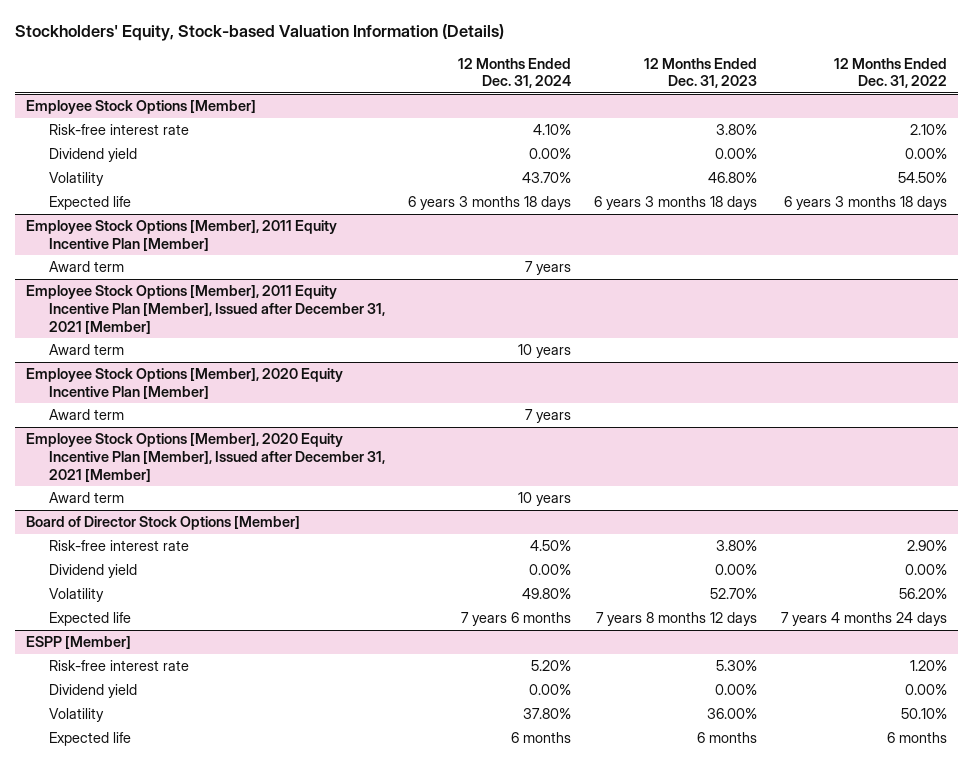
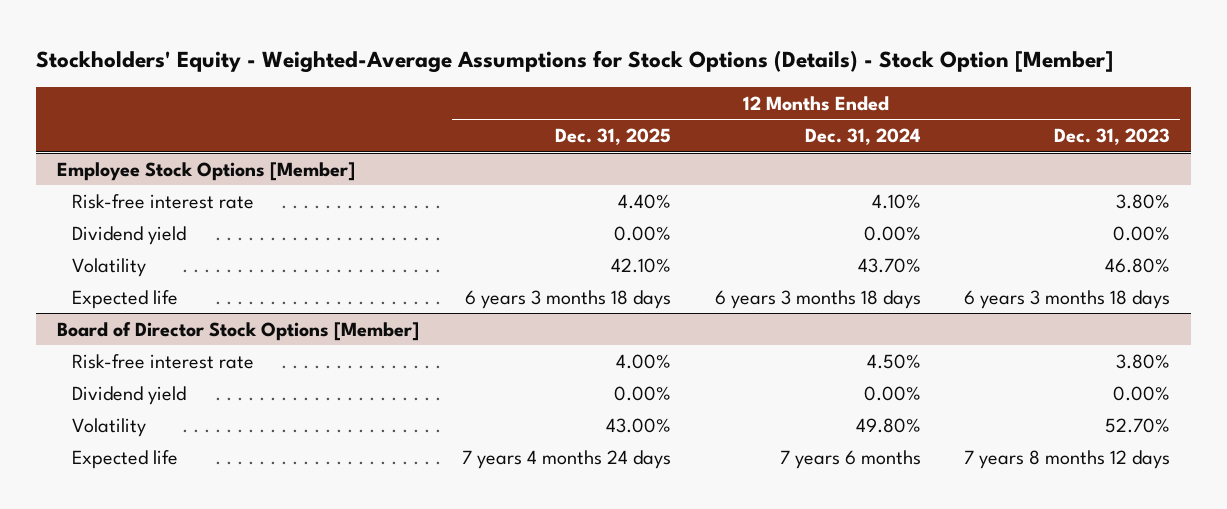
[14,24,504,42] Stockholders' Equity, Stock-based Valuation Information (Details) -> [35,49,1113,73] Stockholders' Equity - Weighted-Average Assumptions for Stock Options (Details) - Stock Option [Member]
[833,57,947,89] 12 Months Ended Dec. 31, 2022 -> none
none -> [555,128,672,146] Dec. 31, 2025
[26,220,338,251] Employee Stock Options [Member], 2011 Equity Incentive Plan [Member] -> none
[48,261,124,273] Award term -> none
[26,285,385,334] Employee Stock Options [Member], 2011 Equity Incentive Plan [Member], Issued after December 31, 2021 [Member] -> none
[48,344,124,356] Award term -> none
[26,368,344,399] Employee Stock Options [Member], 2020 Equity Incentive Plan [Member] -> none
[48,409,124,421] Award term -> none
[26,433,385,482] Employee Stock Options [Member], 2020 Equity Incentive Plan [Member], Issued after December 31, 2021 [Member] -> none
[48,492,124,504] Award term -> none
[26,636,132,650] ESPP [Member] -> none
[48,660,189,672] Risk-free interest rate -> none
[48,684,137,699] Dividend yield -> none
[48,708,104,723] Volatility -> none
[48,732,131,747] Expected life -> none

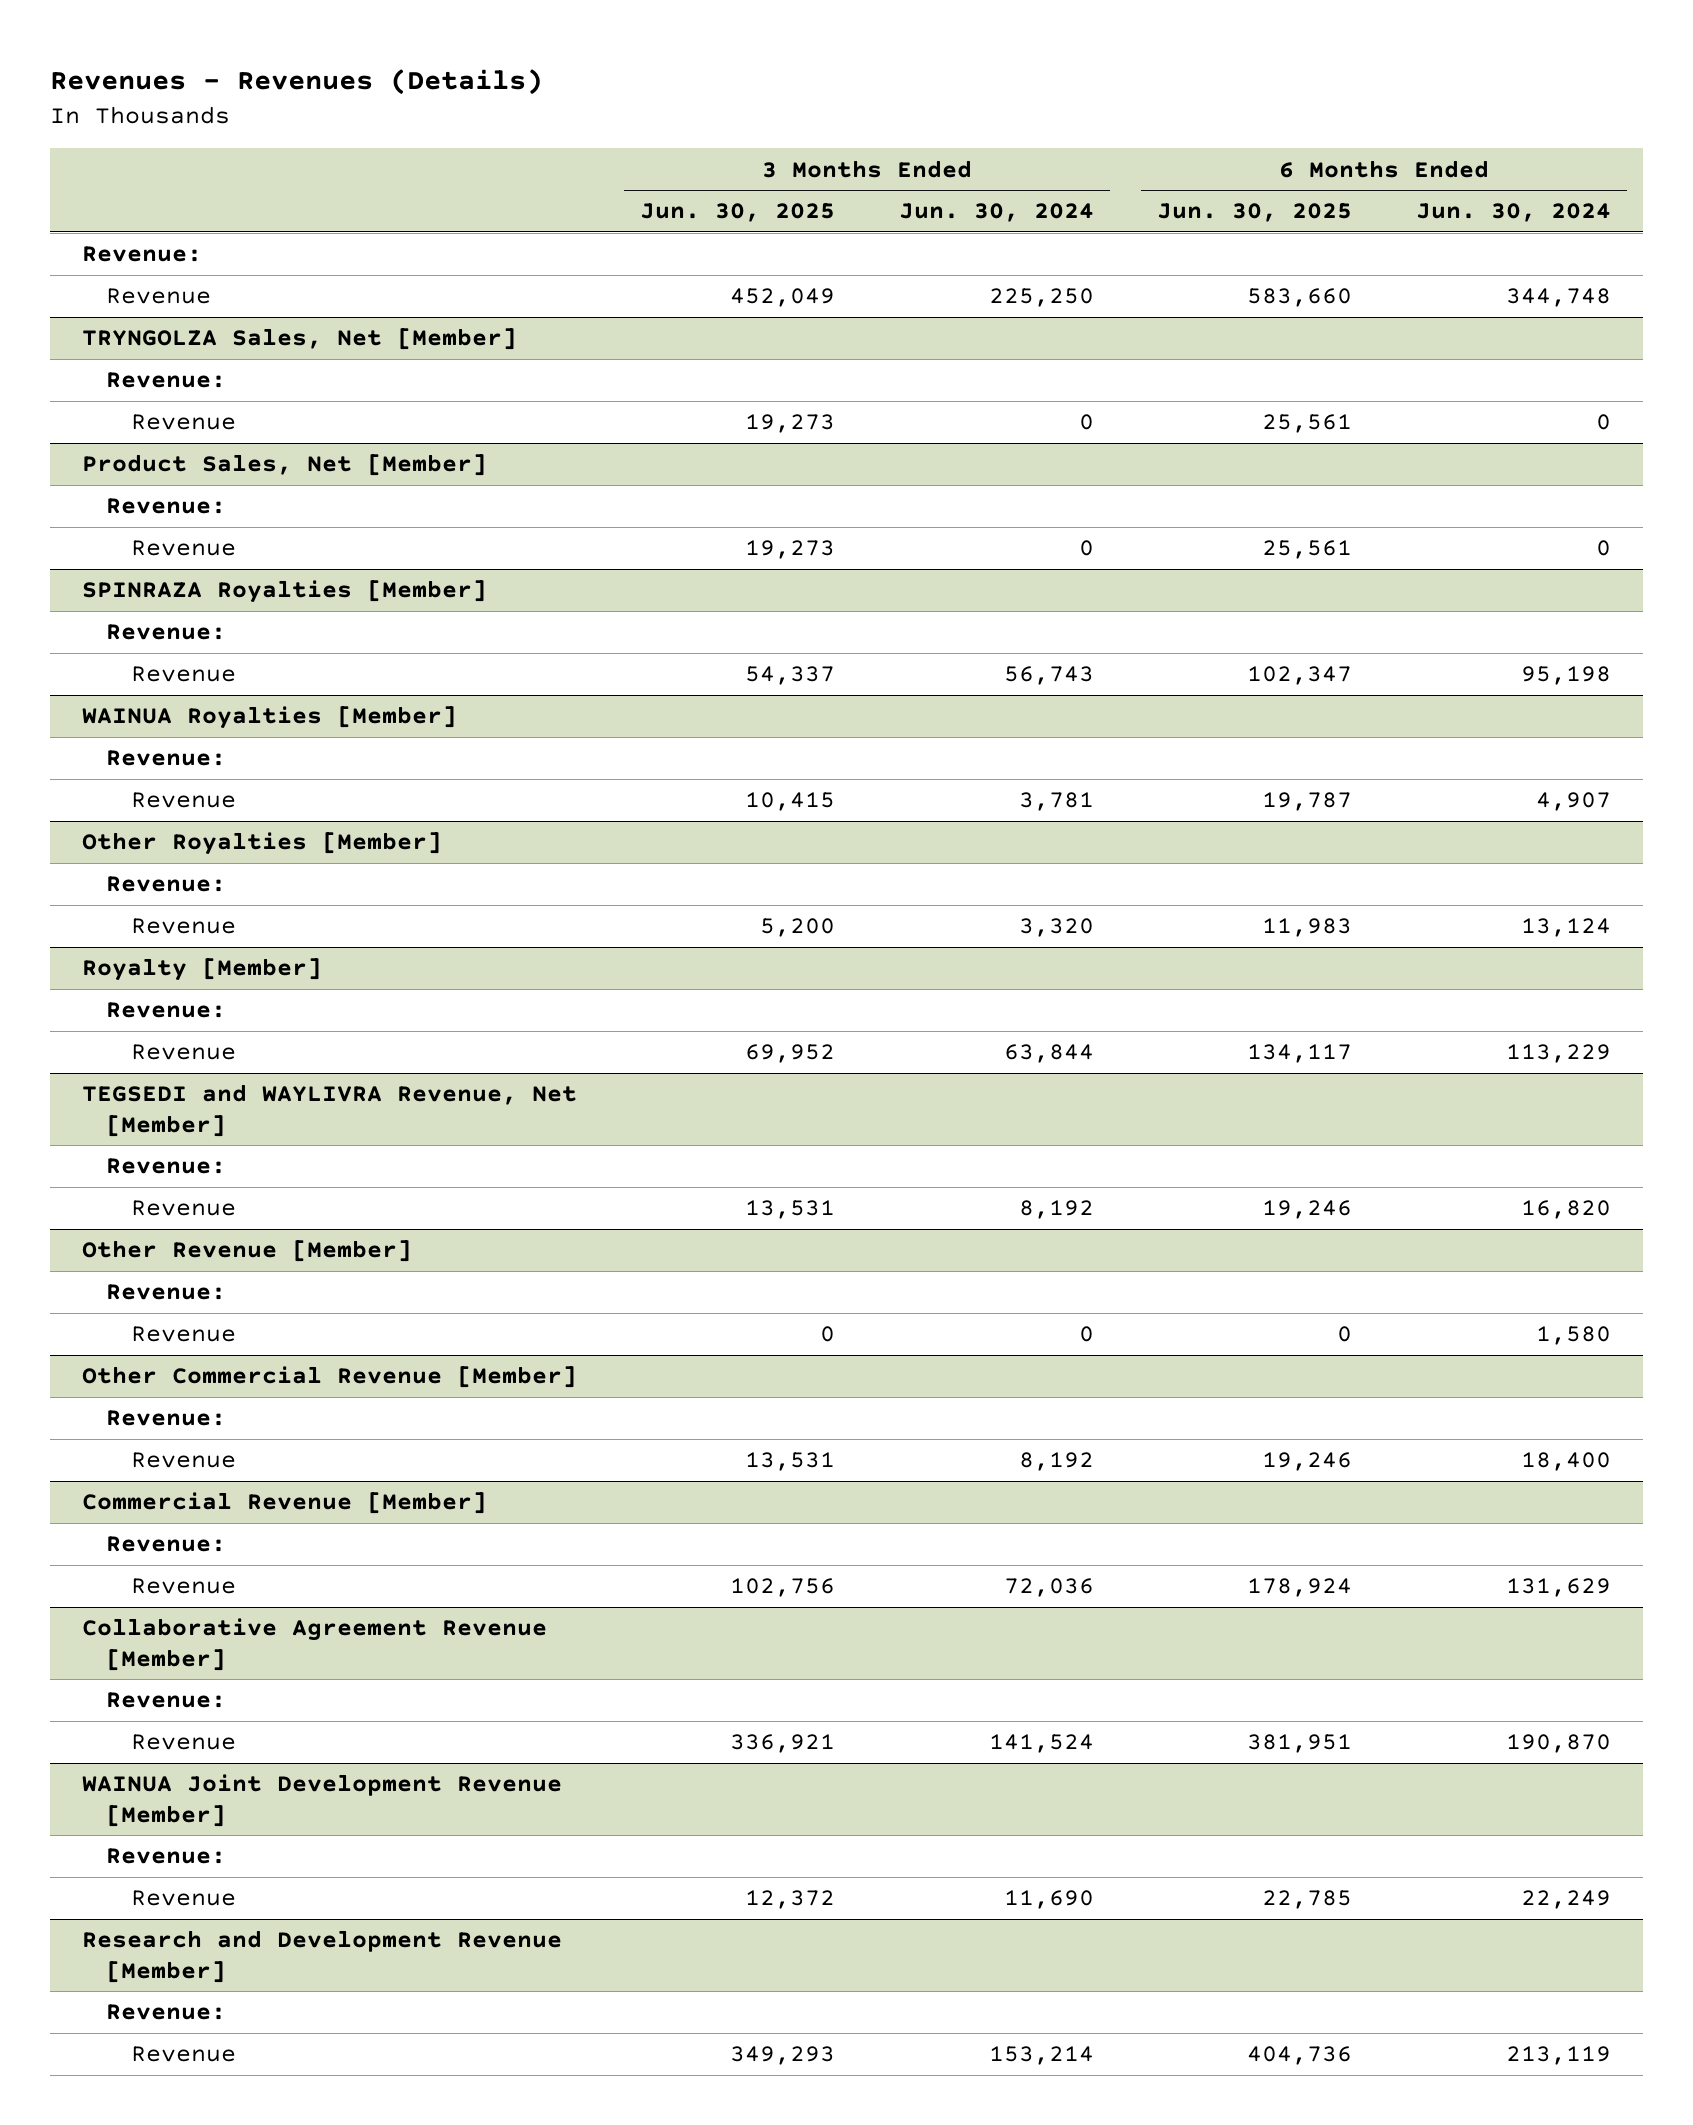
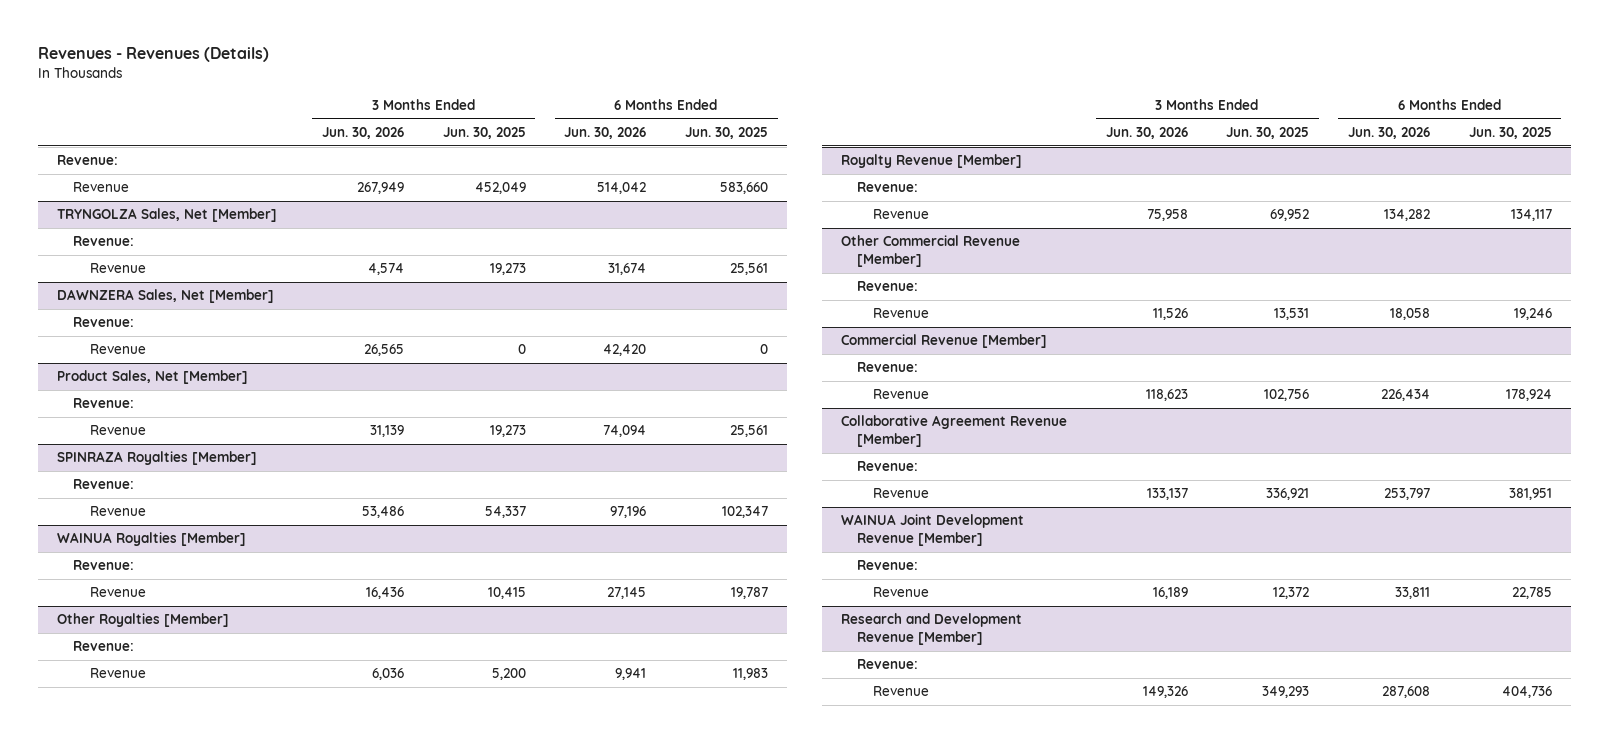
[898,203,1094,223] Jun. 30, 2024 -> none
[1415,203,1611,223] Jun. 30, 2024 -> none
none -> [321,126,404,139] Jun. 30, 2026
none -> [564,126,647,139] Jun. 30, 2026
none -> [57,289,275,304] DAWNZERA Sales, Net [Member]
none -> [73,317,135,328] Revenue:
none -> [89,344,146,355] Revenue
[81,958,322,982] Royalty [Member] -> [840,154,1022,169] Royalty Revenue [Member]
[81,1084,577,1137] TEGSEDI and WAYLIVRA Revenue, Net [Member] -> none
[106,1158,227,1175] Revenue: -> none
[131,1200,237,1217] Revenue -> none
[81,1240,412,1263] Other Revenue [Member] -> none
[106,1284,227,1301] Revenue: -> none
[131,1326,237,1343] Revenue -> none

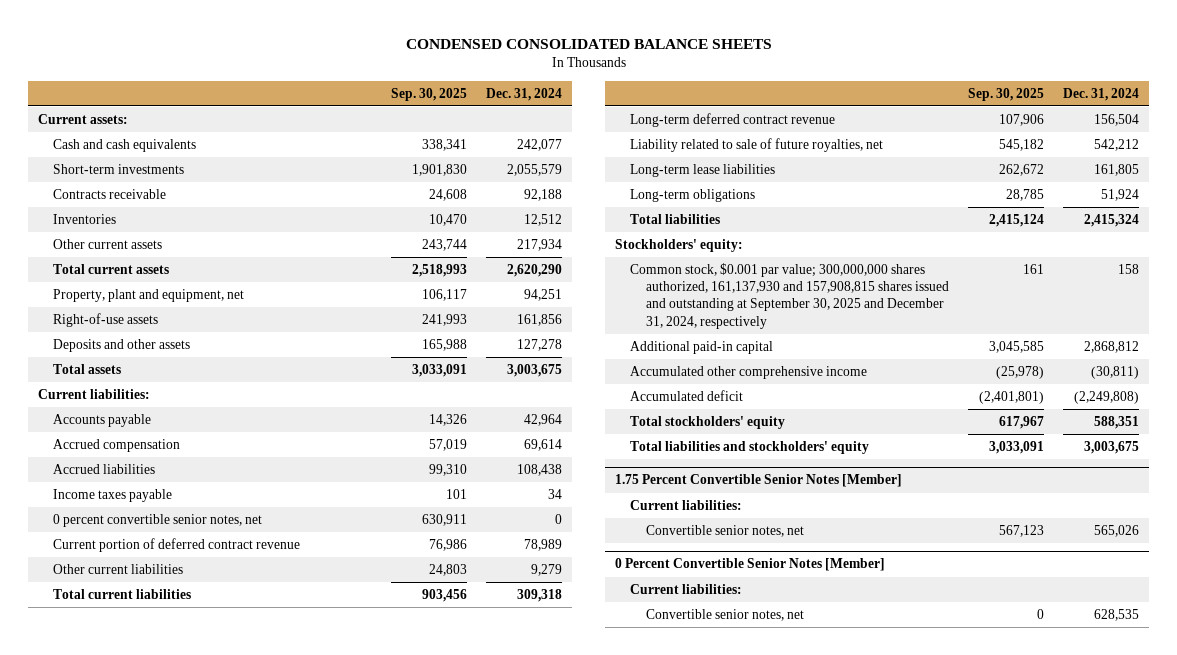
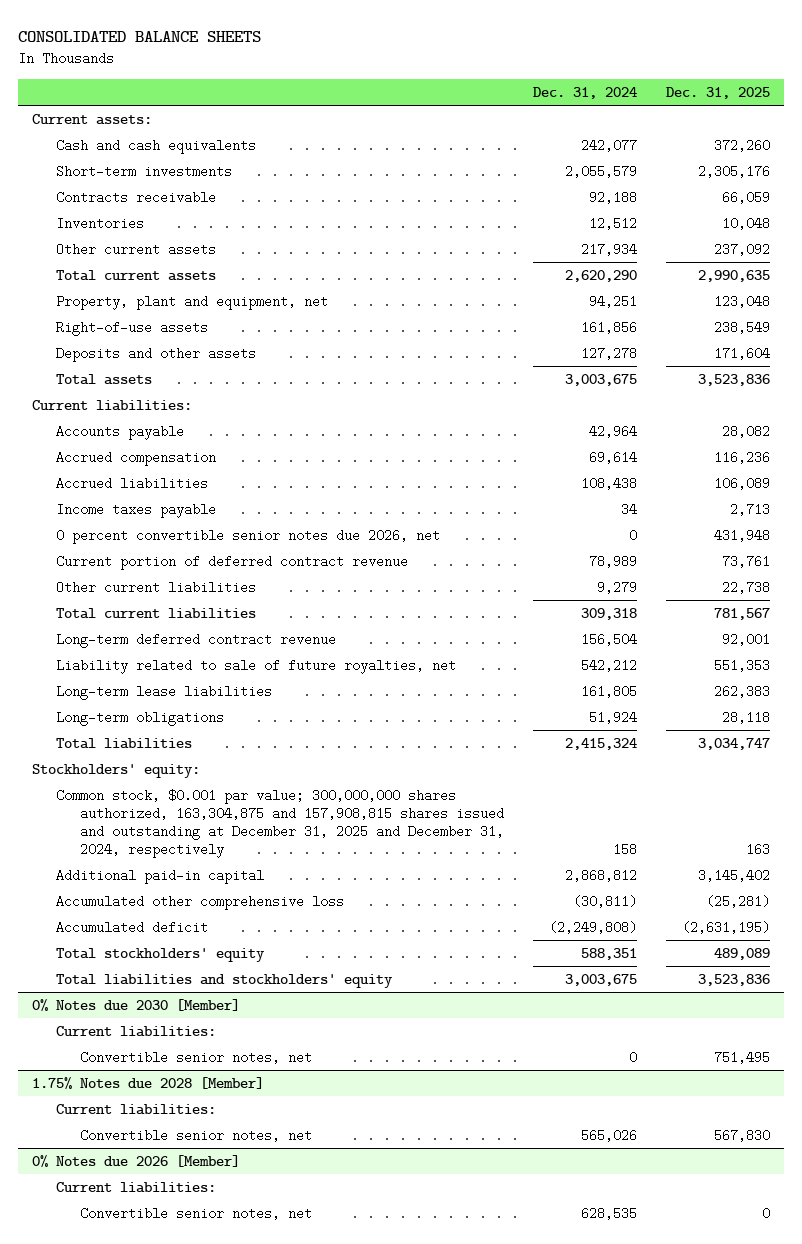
[405,39,772,50] CONDENSED CONSOLIDATED BALANCE SHEETS -> [17,31,261,43] CONSOLIDATED BALANCE SHEETS
[390,87,467,101] Sep. 30, 2025 -> none
none -> [665,87,770,100] Dec. 31, 2025
[53,513,263,527] 0 percent convertible senior notes, net -> [56,528,441,544] 0 percent convertible senior notes due 2026, net
[630,262,949,329] Common stock, $0.001 par value; 300,000,000 shares authorized, 161,137,930 and 157,908,815 shares issued and outstanding at September 30, 2025 and December 31, 2024, respectively -> [56,788,505,859] Common stock, $0.001 par value; 300,000,000 shares authorized, 163,304,875 and 157,908,815 shares issued and outstanding at December 31, 2025 and December 31, 2024, respectively
[630,365,868,379] Accumulated other comprehensive income -> [56,894,345,910] Accumulated other comprehensive loss
[615,474,903,488] 1.75 Percent Convertible Senior Notes [Member] -> none
none -> [32,998,241,1011] 0% Notes due 2030 [Member]
none -> [80,1050,313,1064] Convertible senior notes, net
none -> [32,1076,265,1089] 1.75% Notes due 2028 [Member]
none -> [56,1103,217,1115] Current liabilities:
[615,558,886,572] 0 Percent Convertible Senior Notes [Member] -> none
none -> [32,1154,241,1167] 0% Notes due 2026 [Member]

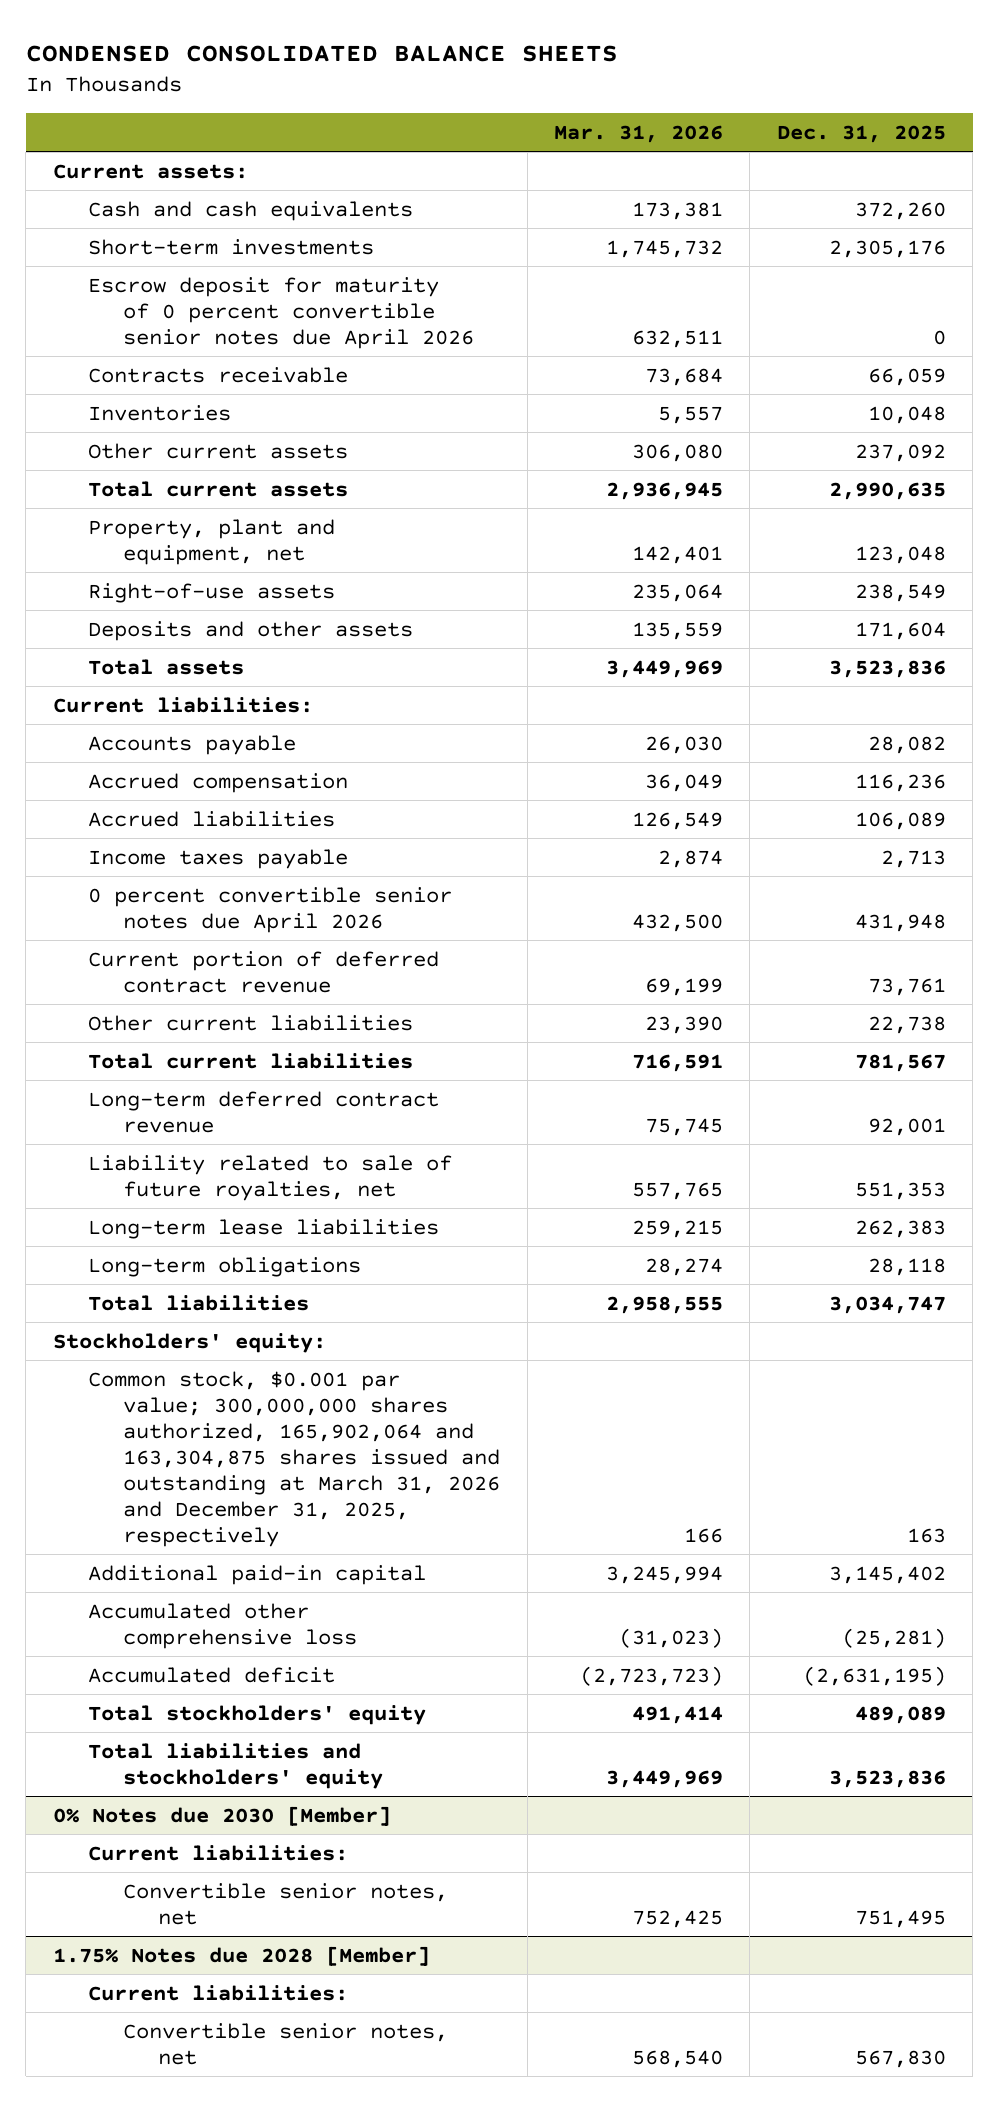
[17,31,261,43] CONSOLIDATED BALANCE SHEETS -> [25,44,618,62] CONDENSED CONSOLIDATED BALANCE SHEETS
[533,87,638,100] Dec. 31, 2024 -> none
none -> [553,124,723,143] Mar. 31, 2026
none -> [87,276,475,349] Escrow deposit for maturity of 0 percent convertible senior notes due April 2026
[56,528,441,544] 0 percent convertible senior notes due 2026, net -> [87,886,452,933] 0 percent convertible senior notes due April 2026
[56,788,505,859] Common stock, $0.001 par value; 300,000,000 shares authorized, 163,304,875 and 157,908,815 shares issued and outstanding at December 31, 2025 and December 31, 2024, respectively -> [87,1370,501,1548] Common stock, $0.001 par value; 300,000,000 shares authorized, 165,902,064 and 163,304,875 shares issued and outstanding at March 31, 2026 and December 31, 2025, respectively
[32,1154,241,1167] 0% Notes due 2026 [Member] -> none
[56,1181,217,1193] Current liabilities: -> none
[80,1206,313,1220] Convertible senior notes, net -> none

